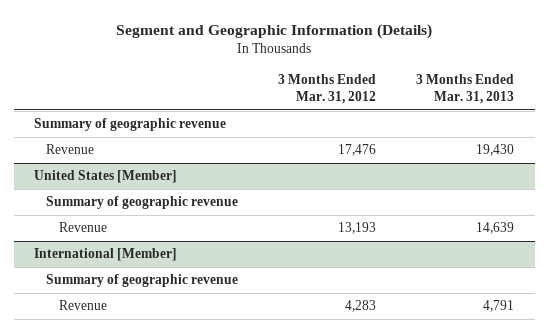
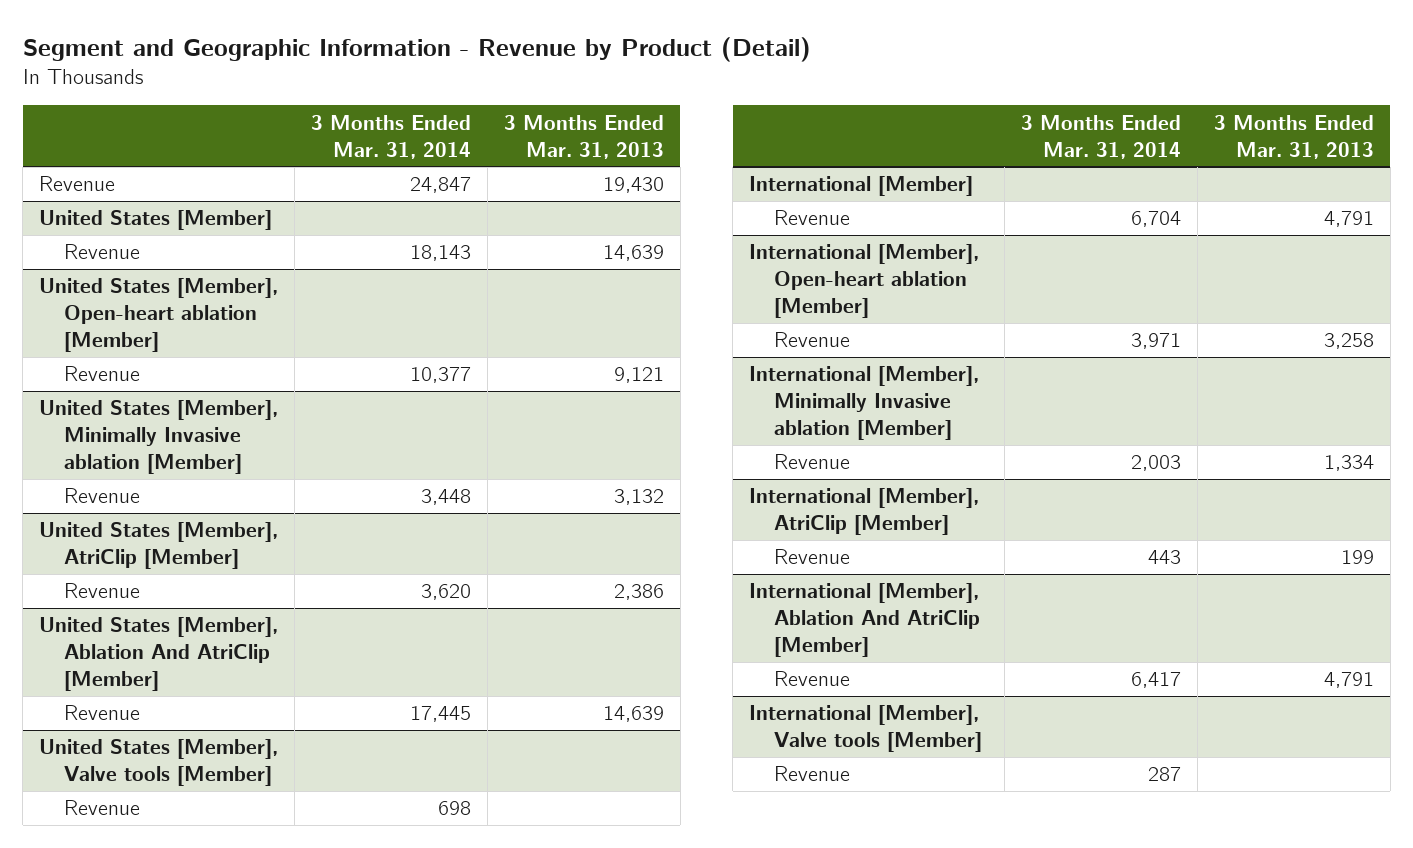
[116,23,433,39] Segment and Geographic Information (Details) -> [22,36,811,62] Segment and Geographic Information - Revenue by Product (Detail)
[278,73,377,105] 3 Months Ended Mar. 31, 2012 -> none
none -> [311,114,472,159] 3 Months Ended Mar. 31, 2014
[33,118,226,132] Summary of geographic revenue -> none
[46,196,239,210] Summary of geographic revenue -> none
none -> [39,278,279,352] United States [Member], Open-heart ablation [Member]
none -> [64,366,141,382] Revenue
none -> [39,400,279,474] United States [Member], Minimally Invasive ablation [Member]
none -> [64,488,141,504] Revenue
none -> [39,522,279,570] United States [Member], AtriClip [Member]
none -> [64,583,141,599] Revenue
none -> [39,617,279,691] United States [Member], Ablation And AtriClip [Member]
none -> [64,705,141,721] Revenue
none -> [39,739,279,787] United States [Member], Valve tools [Member]
none -> [64,800,141,816] Revenue
[46,274,239,288] Summary of geographic revenue -> none
none -> [749,244,980,318] International [Member], Open-heart ablation [Member]
none -> [774,332,851,348] Revenue
none -> [749,366,980,440] International [Member], Minimally Invasive ablation [Member]
none -> [774,454,851,470] Revenue
none -> [749,488,980,536] International [Member], AtriClip [Member]
none -> [774,549,851,565] Revenue
none -> [749,583,981,657] International [Member], Ablation And AtriClip [Member]
none -> [774,671,851,687] Revenue
none -> [749,705,983,753] International [Member], Valve tools [Member]
none -> [774,766,851,782] Revenue

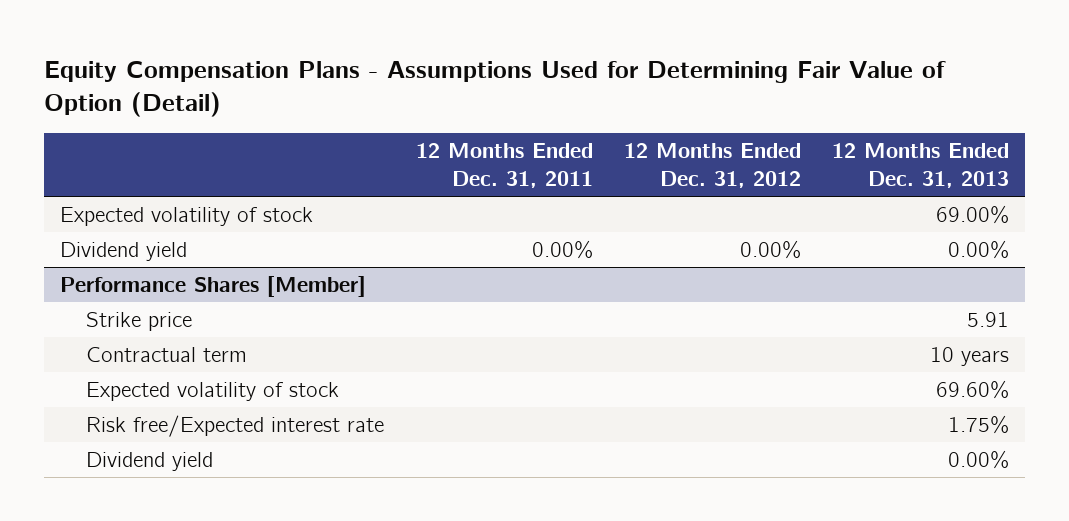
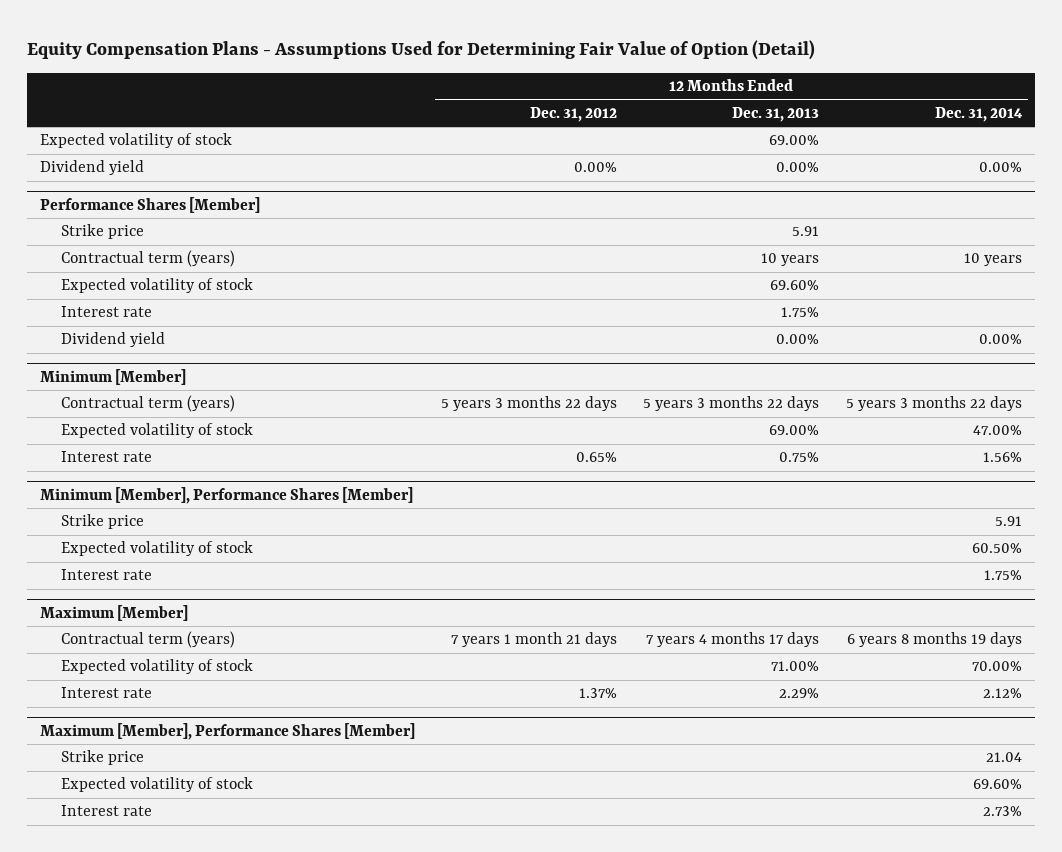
[415,143,593,189] 12 Months Ended Dec. 31, 2011 -> none
none -> [934,107,1023,123] Dec. 31, 2014
[86,347,248,363] Contractual term -> [60,250,235,268] Contractual term (years)
[86,415,385,438] Risk free/Expected interest rate -> [60,306,152,318] Interest rate
none -> [40,369,187,386] Minimum [Member]
none -> [60,395,235,413] Contractual term (years)
none -> [60,423,253,439] Expected volatility of stock
none -> [60,451,152,463] Interest rate
none -> [40,487,414,505] Minimum [Member], Performance Shares [Member]
none -> [60,514,144,530] Strike price
none -> [60,541,253,557] Expected volatility of stock
none -> [60,569,152,581] Interest rate
none -> [40,605,189,622] Maximum [Member]
none -> [60,631,235,649] Contractual term (years)
none -> [60,659,253,675] Expected volatility of stock
none -> [60,687,152,699] Interest rate
none -> [40,723,416,741] Maximum [Member], Performance Shares [Member]
none -> [60,750,144,766] Strike price
none -> [60,777,253,793] Expected volatility of stock
none -> [60,805,152,817] Interest rate

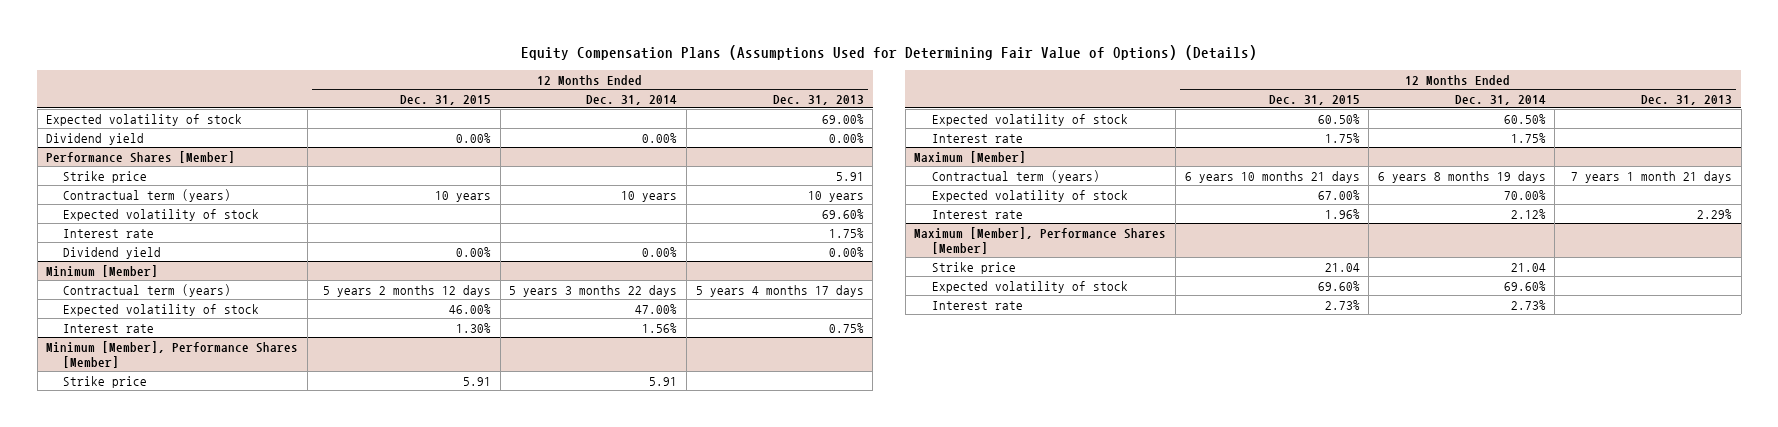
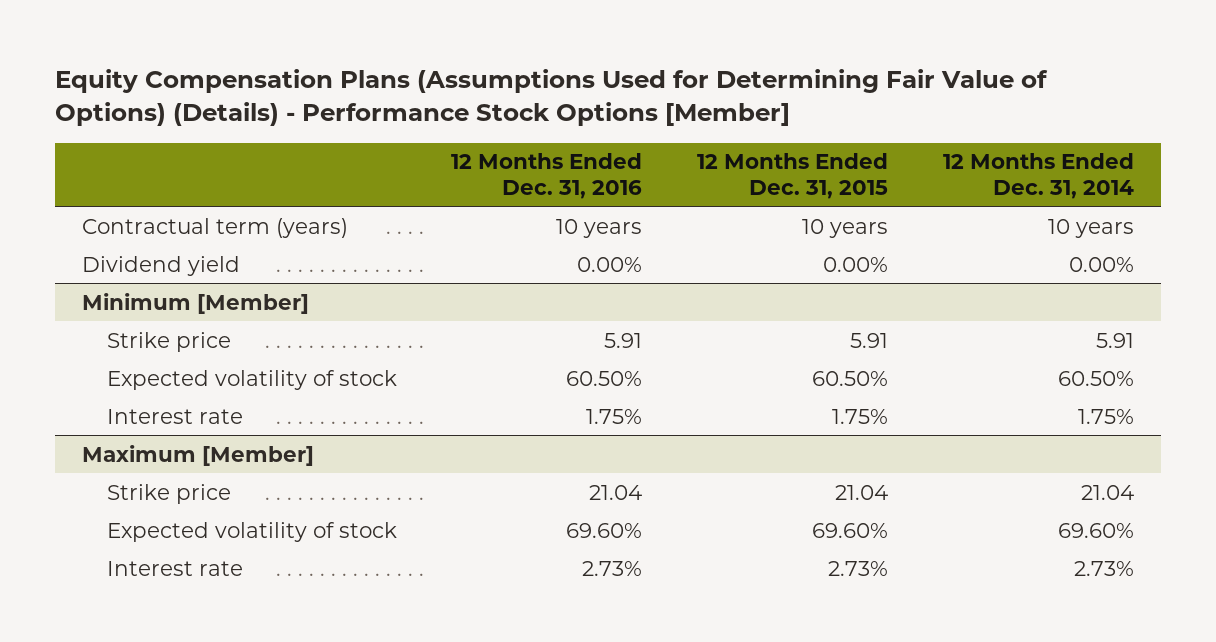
[521,45,1258,61] Equity Compensation Plans (Assumptions Used for Determining Fair Value of Options) (Details) -> [55,69,1049,127] Equity Compensation Plans (Assumptions Used for Determining Fair Value of Options) (Details) - Performance Stock Options [Member]
[772,94,864,105] Dec. 31, 2013 -> none
none -> [451,153,643,199] 12 Months Ended Dec. 31, 2016
[46,113,243,126] Expected volatility of stock -> none
[46,132,145,145] Dividend yield -> none
[46,150,236,163] Performance Shares [Member] -> none
[63,170,148,183] Strike price -> none
[63,208,260,221] Expected volatility of stock -> none
[63,228,155,238] Interest rate -> none
[63,283,232,297] Contractual term (years) -> none
[63,303,260,316] Expected volatility of stock -> none
[63,323,155,333] Interest rate -> none
[46,340,299,368] Minimum [Member], Performance Shares [Member] -> none
[931,169,1100,183] Contractual term (years) -> none
[931,189,1128,202] Expected volatility of stock -> none
[931,209,1023,219] Interest rate -> none
[914,226,1167,254] Maximum [Member], Performance Shares [Member] -> none

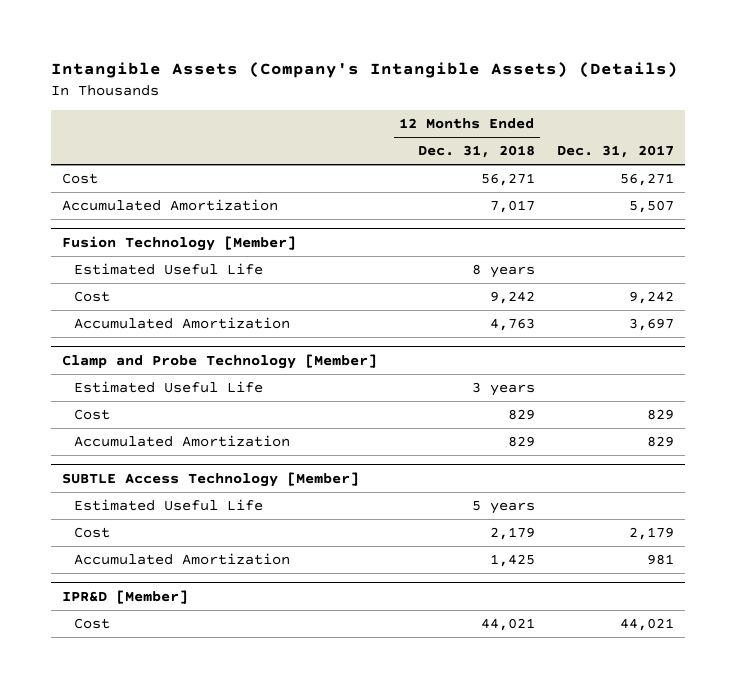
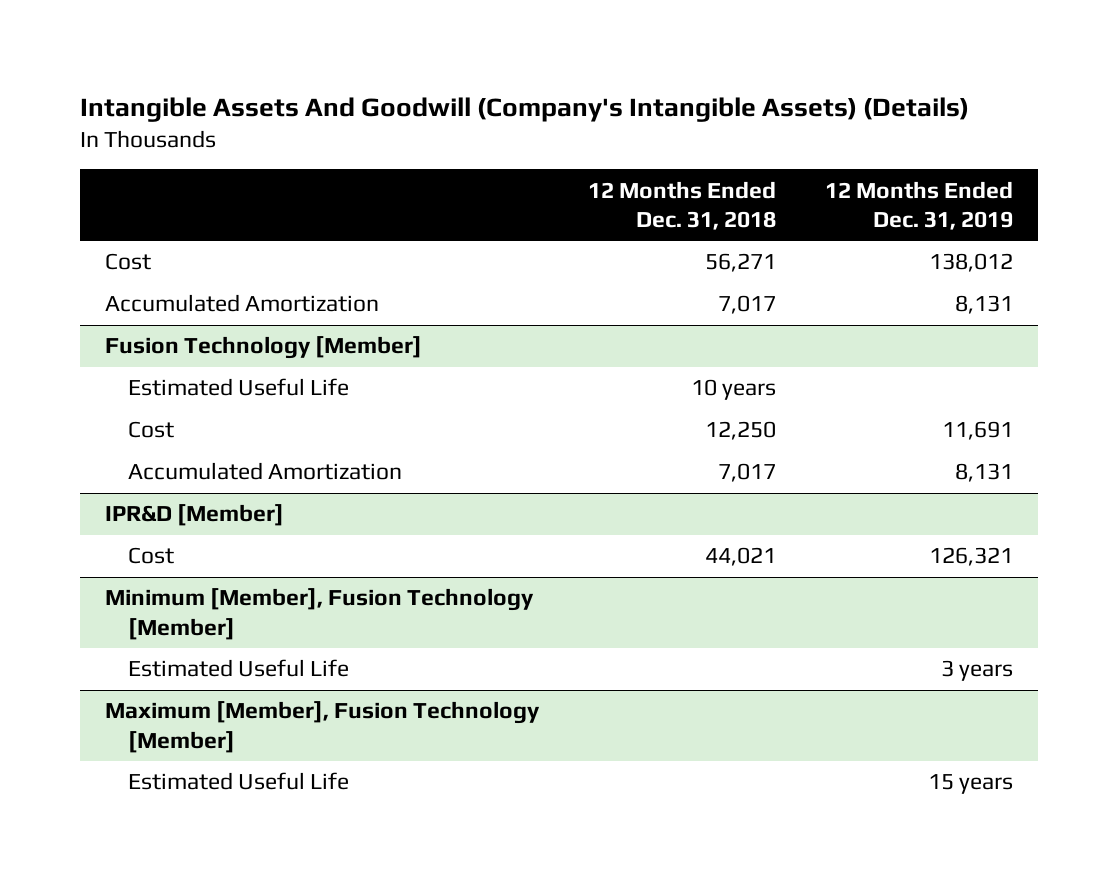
[50,62,678,79] Intangible Assets (Company's Intangible Assets) (Details) -> [80,96,970,122] Intangible Assets And Goodwill (Company's Intangible Assets) (Details)
[557,145,675,159] Dec. 31, 2017 -> none
none -> [825,180,1014,231] 12 Months Ended Dec. 31, 2019
[62,353,378,369] Clamp and Probe Technology [Member] -> none
[74,380,264,393] Estimated Useful Life -> none
[74,408,111,420] Cost -> none
[74,434,291,447] Accumulated Amortization -> none
[62,471,360,487] SUBTLE Access Technology [Member] -> none
[74,498,264,511] Estimated Useful Life -> none
[74,526,111,538] Cost -> none
[74,552,291,565] Accumulated Amortization -> none
[471,263,535,278] 8 years -> [690,379,776,401] 10 years
[489,290,535,304] 9,242 -> [704,421,776,441] 12,250
[489,317,535,331] 4,763 -> [717,463,776,483] 7,017
none -> [104,588,534,640] Minimum [Member], Fusion Technology [Member]
none -> [128,659,350,678] Estimated Useful Life
none -> [104,701,540,753] Maximum [Member], Fusion Technology [Member]
none -> [128,772,350,791] Estimated Useful Life

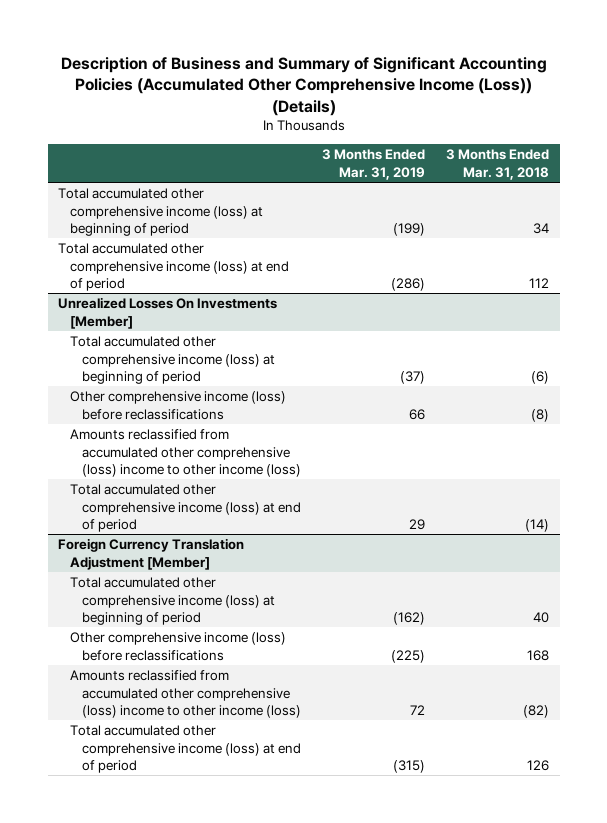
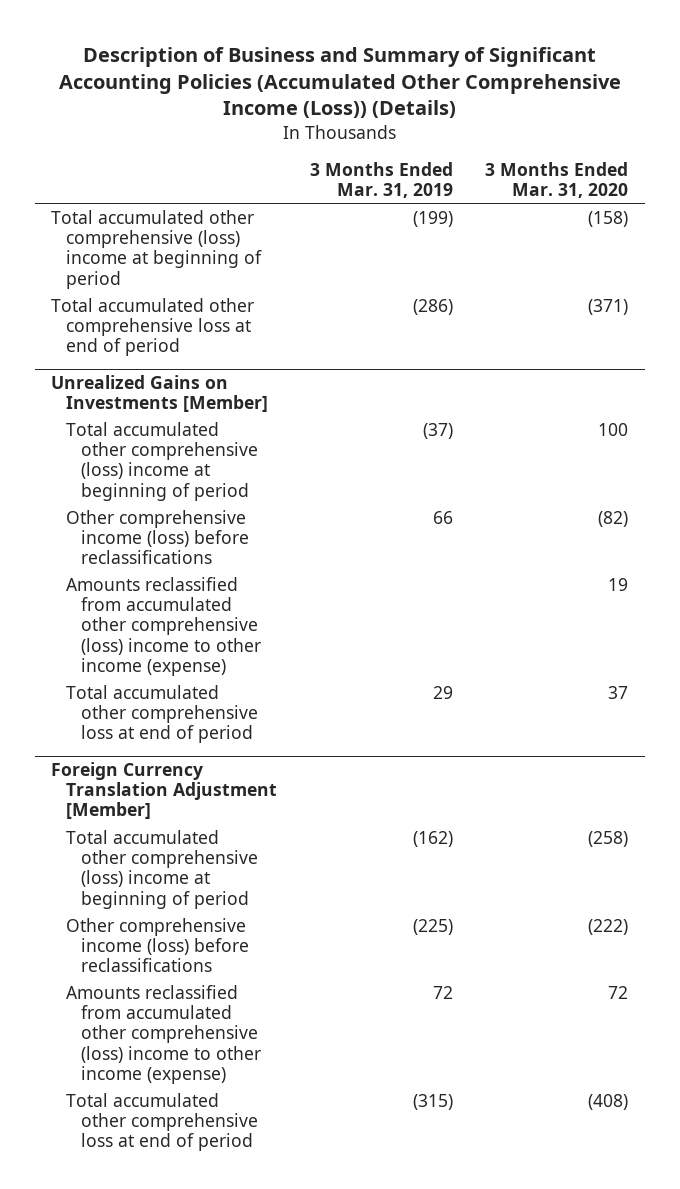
[446,149,550,180] 3 Months Ended Mar. 31, 2018 -> none
none -> [485,161,629,199] 3 Months Ended Mar. 31, 2020
[58,188,264,236] Total accumulated other comprehensive income (loss) at beginning of period -> [51,209,262,289] Total accumulated other comprehensive (loss) income at beginning of period
[58,243,290,291] Total accumulated other comprehensive income (loss) at end of period -> [51,297,255,357] Total accumulated other comprehensive loss at end of period
[58,297,278,329] Unrealized Losses On Investments [Member] -> [51,374,268,413] Unrealized Gains on Investments [Member]
[70,336,276,384] Total accumulated other comprehensive income (loss) at beginning of period -> [65,421,258,501] Total accumulated other comprehensive (loss) income at beginning of period
[70,429,302,477] Amounts reclassified from accumulated other comprehensive (loss) income to other income (loss) -> [65,576,261,676] Amounts reclassified from accumulated other comprehensive (loss) income to other income (expense)
[70,484,302,532] Total accumulated other comprehensive income (loss) at end of period -> [65,684,258,744] Total accumulated other comprehensive loss at end of period
[70,577,276,625] Total accumulated other comprehensive income (loss) at beginning of period -> [65,829,258,909] Total accumulated other comprehensive (loss) income at beginning of period
[70,670,302,718] Amounts reclassified from accumulated other comprehensive (loss) income to other income (loss) -> [65,984,261,1084] Amounts reclassified from accumulated other comprehensive (loss) income to other income (expense)
[70,725,302,773] Total accumulated other comprehensive income (loss) at end of period -> [65,1092,258,1152] Total accumulated other comprehensive loss at end of period

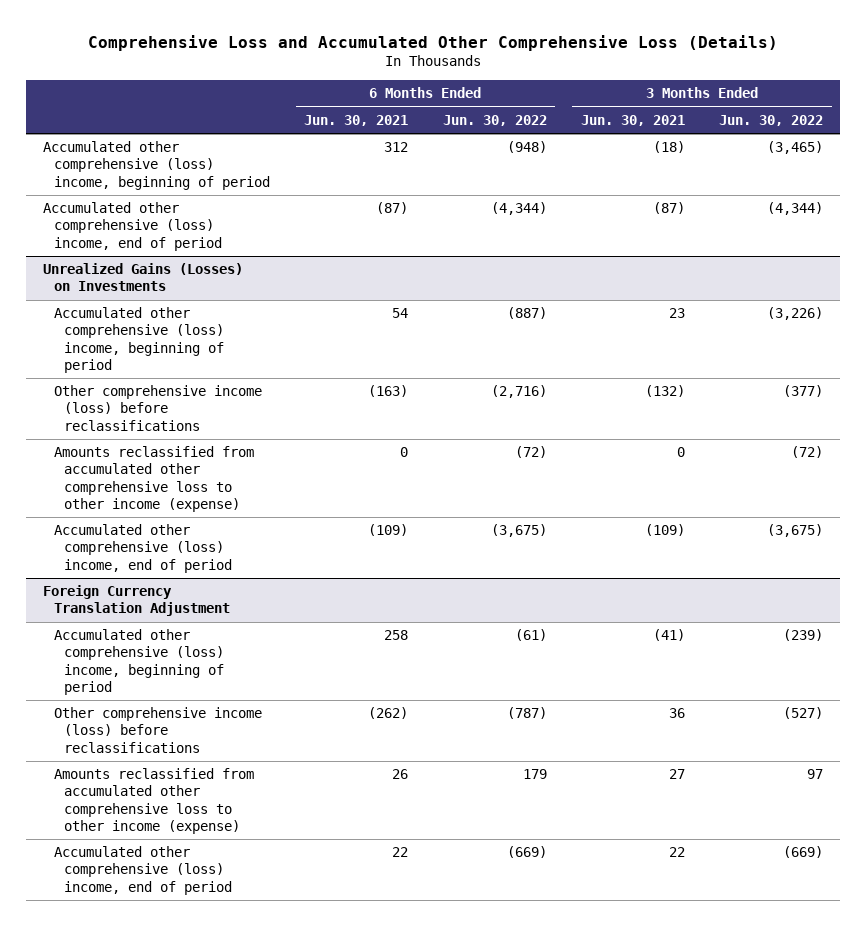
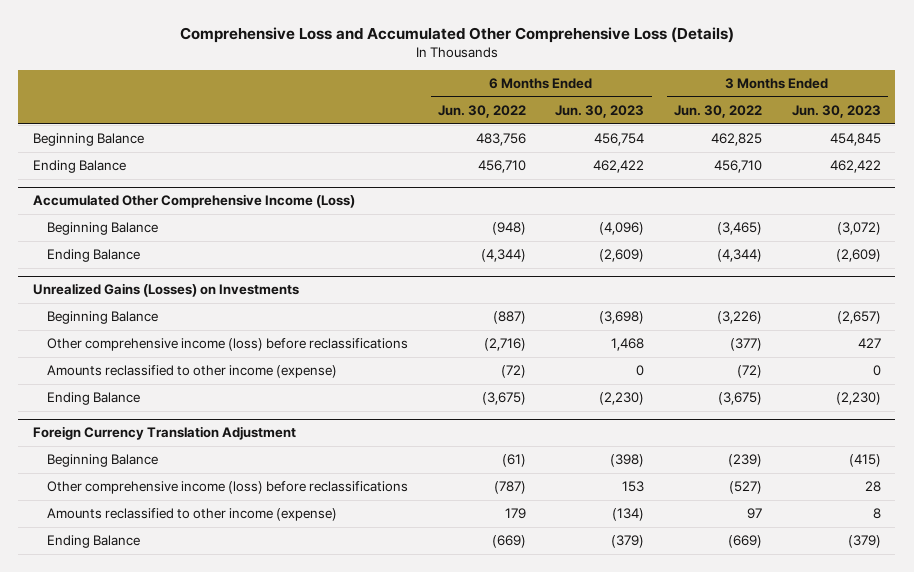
[304,114,409,126] Jun. 30, 2021 -> none
[580,114,685,126] Jun. 30, 2021 -> none
none -> [555,105,645,119] Jun. 30, 2023
none -> [791,105,881,119] Jun. 30, 2023
none -> [32,133,144,147] Beginning Balance
none -> [32,160,126,174] Ending Balance
none -> [32,194,355,209] Accumulated Other Comprehensive Income (Loss)
[43,141,270,190] Accumulated other comprehensive (loss) income, beginning of period -> [47,222,159,236] Beginning Balance
[43,202,222,251] Accumulated other comprehensive (loss) income, end of period -> [47,249,141,263] Ending Balance
[53,307,225,373] Accumulated other comprehensive (loss) income, beginning of period -> [47,311,159,325] Beginning Balance
[53,446,254,512] Amounts reclassified from accumulated other comprehensive loss to other income (expense) -> [47,365,338,379] Amounts reclassified to other income (expense)
[53,524,233,573] Accumulated other comprehensive (loss) income, end of period -> [47,392,141,406] Ending Balance
[53,629,225,695] Accumulated other comprehensive (loss) income, beginning of period -> [47,454,159,468] Beginning Balance
[53,768,254,834] Amounts reclassified from accumulated other comprehensive loss to other income (expense) -> [47,508,338,522] Amounts reclassified to other income (expense)
[53,846,233,895] Accumulated other comprehensive (loss) income, end of period -> [47,535,141,549] Ending Balance

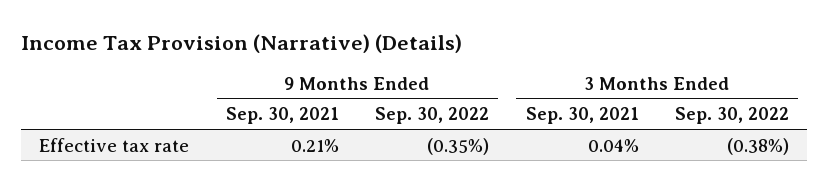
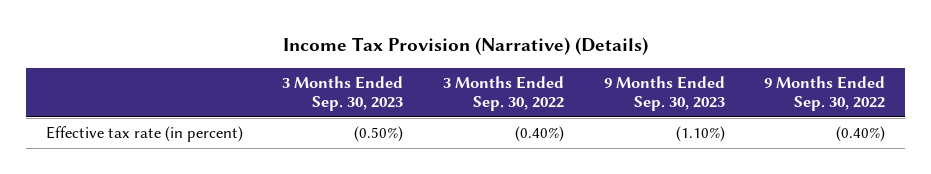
[225,107,339,125] Sep. 30, 2021 -> none
[525,107,639,125] Sep. 30, 2021 -> none
none -> [282,75,404,111] 3 Months Ended Sep. 30, 2023
none -> [603,75,725,111] 9 Months Ended Sep. 30, 2023
[39,137,190,152] Effective tax rate -> [45,126,243,143] Effective tax rate (in percent)
[427,137,490,155] (0.35%) -> [836,126,886,143] (0.40%)
[726,137,789,155] (0.38%) -> [515,126,565,143] (0.40%)

